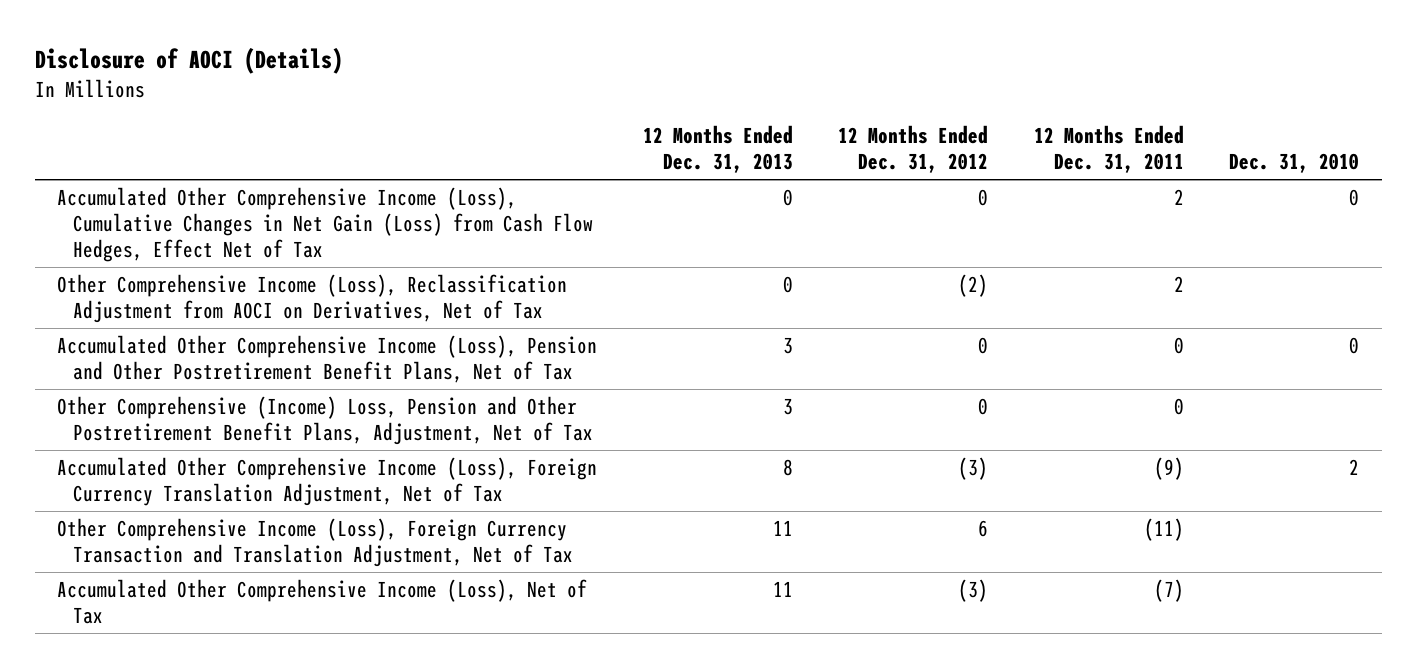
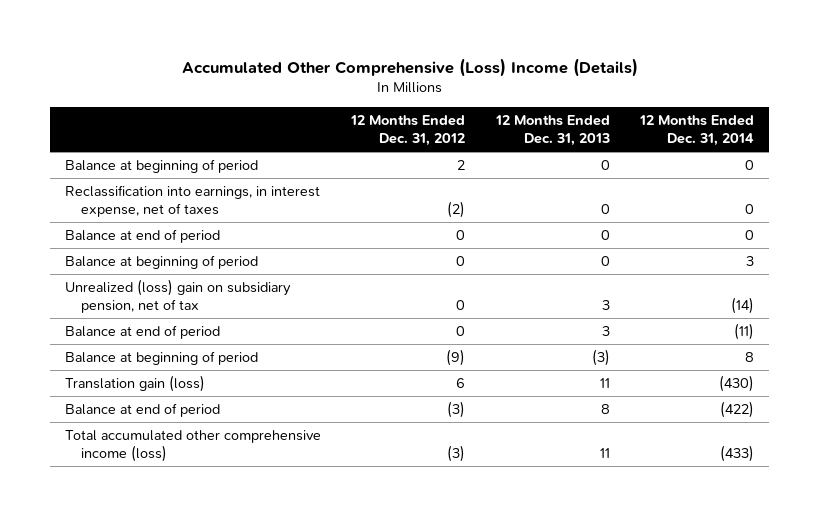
[34,46,343,74] Disclosure of AOCI (Details) -> [181,57,638,77] Accumulated Other Comprehensive (Loss) Income (Details)
[1033,125,1184,173] 12 Months Ended Dec. 31, 2011 -> none
[1229,152,1360,173] Dec. 31, 2010 -> none
none -> [638,114,754,146] 12 Months Ended Dec. 31, 2014
[57,187,593,262] Accumulated Other Comprehensive Income (Loss), Cumulative Changes in Net Gain (Loss) from Cash Flow Hedges, Effect Net of Tax -> none
[57,335,598,383] Accumulated Other Comprehensive Income (Loss), Pension and Other Postretirement Benefit Plans, Net of Tax -> none
[57,457,598,506] Accumulated Other Comprehensive Income (Loss), Foreign Currency Translation Adjustment, Net of Tax -> none
none -> [65,159,259,174] Balance at beginning of period
[57,274,568,323] Other Comprehensive Income (Loss), Reclassification Adjustment from AOCI on Derivatives, Net of Tax -> [65,185,321,218] Reclassification into earnings, in interest expense, net of taxes
none -> [65,229,221,244] Balance at end of period
none -> [65,255,259,270] Balance at beginning of period
[57,396,593,445] Other Comprehensive (Income) Loss, Pension and Other Postretirement Benefit Plans, Adjustment, Net of Tax -> [65,279,292,314] Unrealized (loss) gain on subsidiary pension, net of tax
none -> [65,325,221,340] Balance at end of period
none -> [65,351,259,366] Balance at beginning of period
[57,518,573,567] Other Comprehensive Income (Loss), Foreign Currency Transaction and Translation Adjustment, Net of Tax -> [65,375,206,393] Translation gain (loss)
none -> [65,403,221,418] Balance at end of period
[57,579,588,624] Accumulated Other Comprehensive Income (Loss), Net of Tax -> [65,430,322,463] Total accumulated other comprehensive income (loss)

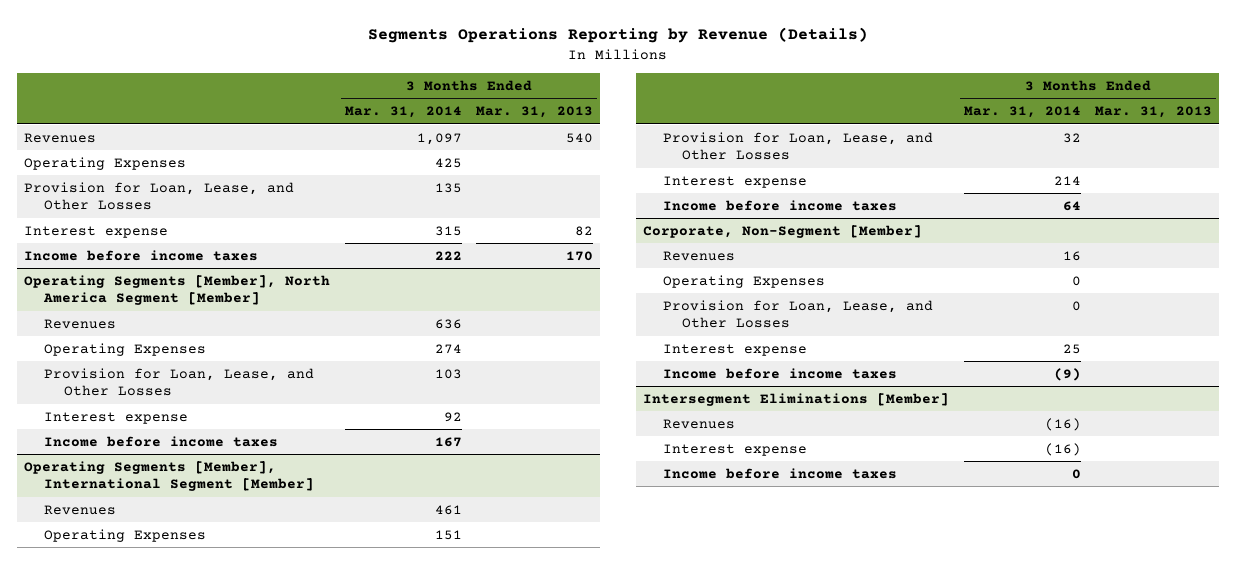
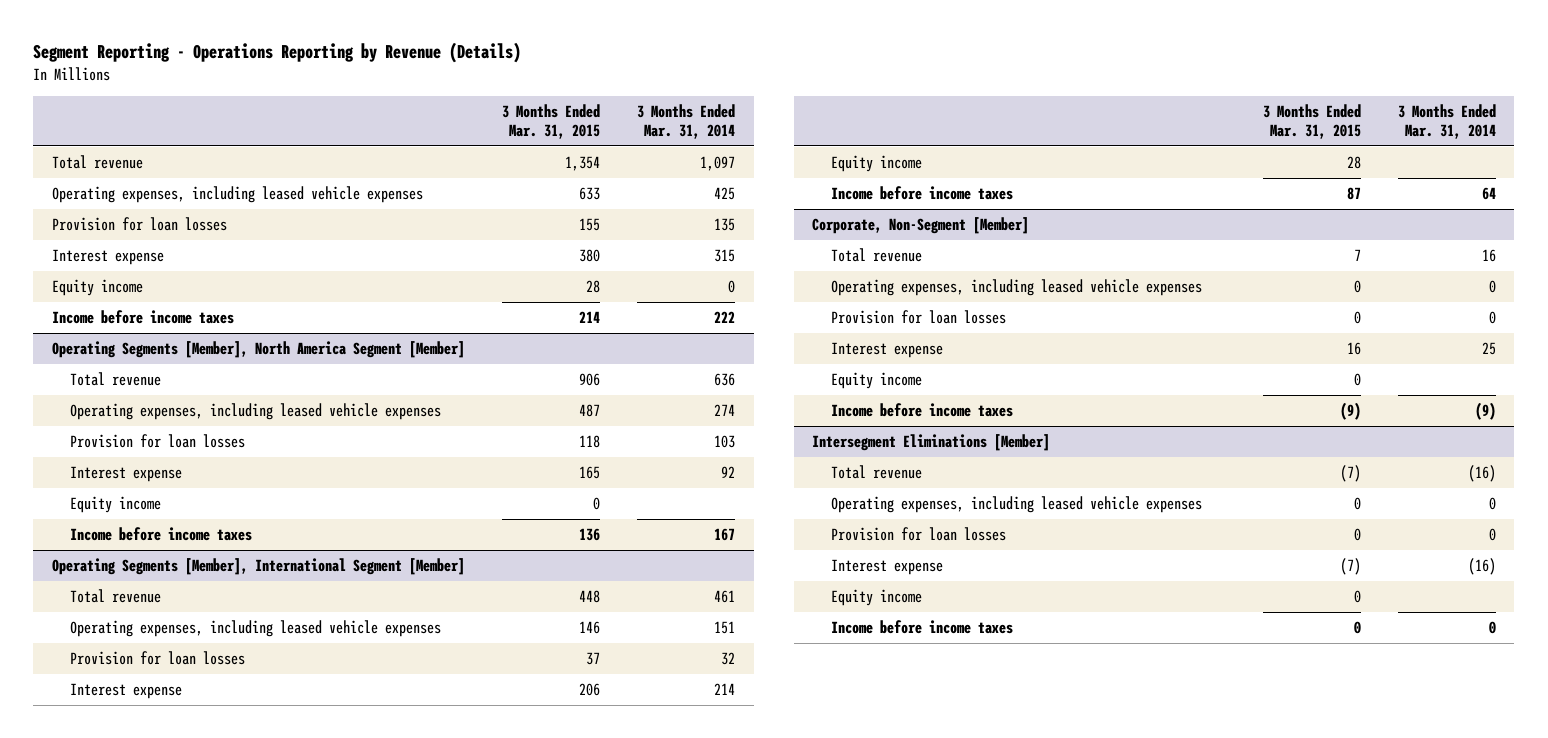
[368,27,869,44] Segments Operations Reporting by Revenue (Details) -> [33,42,522,64] Segment Reporting - Operations Reporting by Revenue (Details)
[476,106,594,119] Mar. 31, 2013 -> none
none -> [502,104,601,139] 3 Months Ended Mar. 31, 2015
[24,132,97,143] Revenues -> [51,155,143,170] Total revenue
[24,156,187,170] Operating Expenses -> [51,186,423,204] Operating expenses, including leased vehicle expenses
[24,181,295,211] Provision for Loan, Lease, and Other Losses -> [51,217,227,232] Provision for loan losses
none -> [51,279,143,297] Equity income
[44,318,117,329] Revenues -> [70,372,162,387] Total revenue
[44,342,207,356] Operating Expenses -> [70,403,442,421] Operating expenses, including leased vehicle expenses
[44,367,315,397] Provision for Loan, Lease, and Other Losses -> [70,434,246,449] Provision for loan losses
none -> [70,496,162,514] Equity income
[44,504,117,515] Revenues -> [70,589,162,604] Total revenue
[44,528,207,542] Operating Expenses -> [70,620,442,638] Operating expenses, including leased vehicle expenses
[662,131,933,161] Provision for Loan, Lease, and Other Losses -> [70,651,246,666] Provision for loan losses
none -> [830,155,922,173] Equity income
[662,250,735,261] Revenues -> [830,248,922,263] Total revenue
[662,274,825,288] Operating Expenses -> [830,279,1202,297] Operating expenses, including leased vehicle expenses
[662,299,933,329] Provision for Loan, Lease, and Other Losses -> [830,310,1006,325] Provision for loan losses
none -> [830,372,922,390] Equity income
[662,418,735,429] Revenues -> [830,465,922,480] Total revenue
none -> [830,496,1202,514] Operating expenses, including leased vehicle expenses
none -> [830,527,1006,542] Provision for loan losses
none -> [830,589,922,607] Equity income

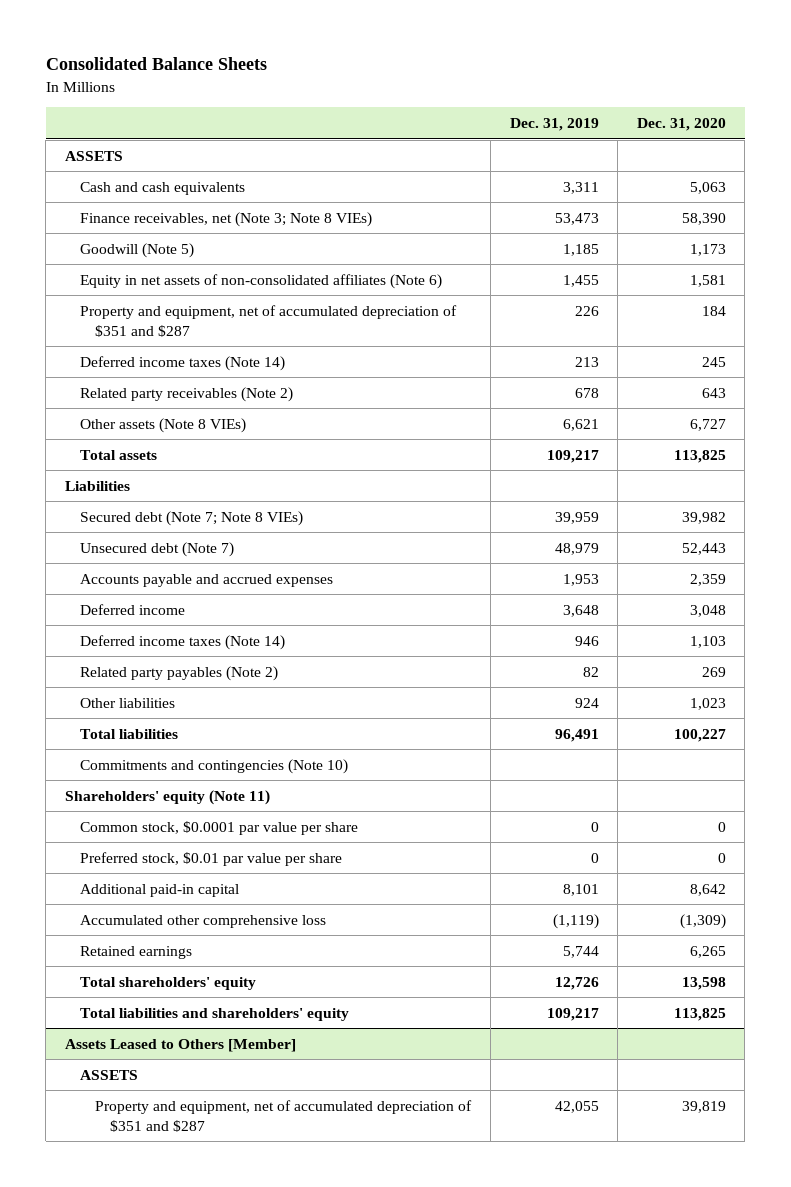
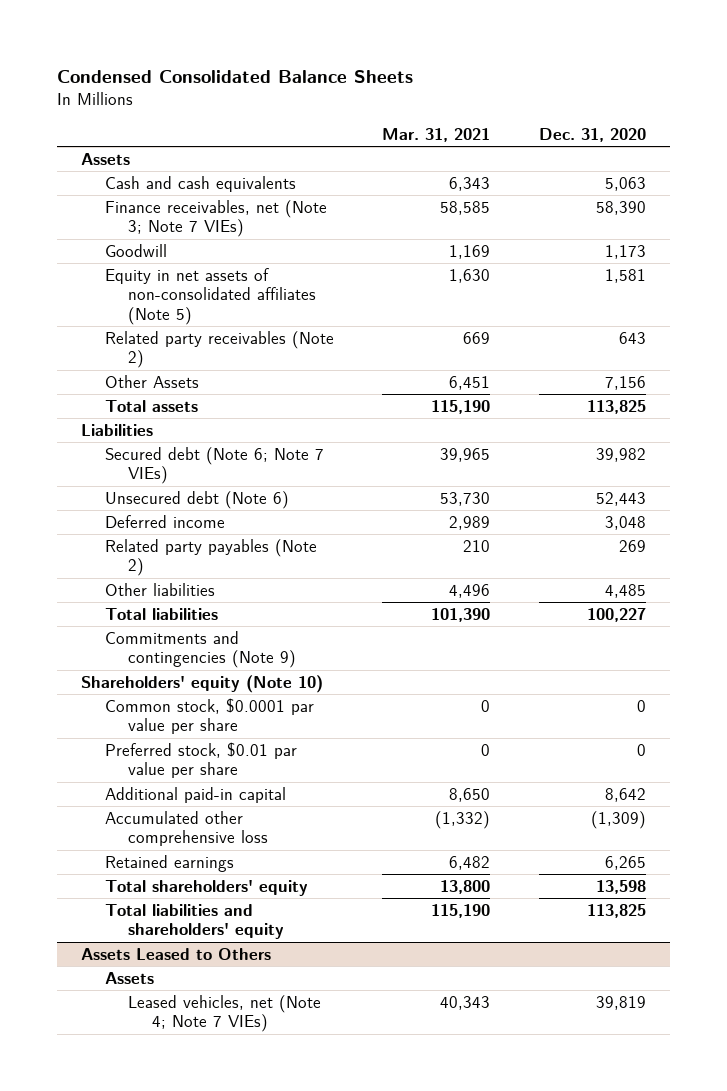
[45,57,267,71] Consolidated Balance Sheets -> [57,70,414,84] Condensed Consolidated Balance Sheets
[509,118,599,132] Dec. 31, 2019 -> none
none -> [382,127,491,142] Mar. 31, 2021
[65,150,124,161] ASSETS -> [81,153,131,166] Assets
[80,304,458,337] Property and equipment, net of accumulated depreciation of $351 and $287 -> none
[80,355,286,371] Deferred income taxes (Note 14) -> none
[80,211,373,227] Finance receivables, net (Note 3; Note 8 VIEs) -> [104,200,327,238] Finance receivables, net (Note 3; Note 7 VIEs)
[80,242,195,258] Goodwill (Note 5) -> [104,244,167,258] Goodwill
[80,273,443,289] Equity in net assets of non-consolidated affiliates (Note 6) -> [104,268,317,325] Equity in net assets of non-consolidated affiliates (Note 5)
[80,417,247,433] Other assets (Note 8 VIEs) -> [104,375,199,389] Other Assets
[689,418,726,431] 6,727 -> [604,376,646,391] 7,156
[80,573,334,587] Accounts payable and accrued expenses -> none
[80,510,304,526] Secured debt (Note 7; Note 8 VIEs) -> [104,447,324,485] Secured debt (Note 6; Note 7 VIEs)
[80,541,235,557] Unsecured debt (Note 7) -> [104,491,289,510] Unsecured debt (Note 6)
[80,634,286,650] Deferred income taxes (Note 14) -> none
[689,697,726,710] 1,023 -> [604,584,646,599] 4,485
[80,758,349,774] Commitments and contingencies (Note 10) -> [104,631,297,669] Commitments and contingencies (Note 9)
[65,789,271,805] Shareholders' equity (Note 11) -> [81,675,324,694] Shareholders' equity (Note 10)
[65,1038,297,1052] Assets Leased to Others [Member] -> [81,948,272,961] Assets Leased to Others
[80,1069,139,1080] ASSETS -> [104,972,154,985] Assets
[95,1099,473,1132] Property and equipment, net of accumulated depreciation of $351 and $287 -> [128,995,322,1033] Leased vehicles, net (Note 4; Note 7 VIEs)

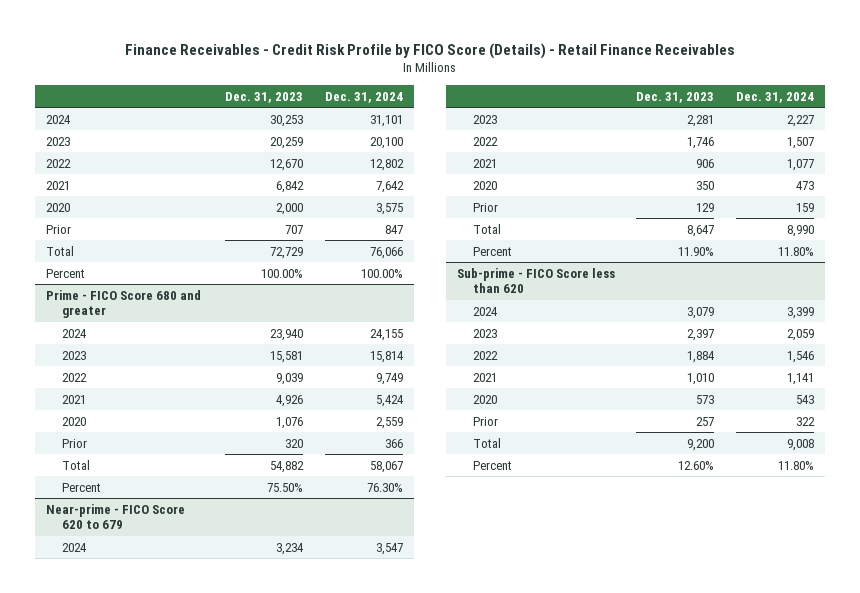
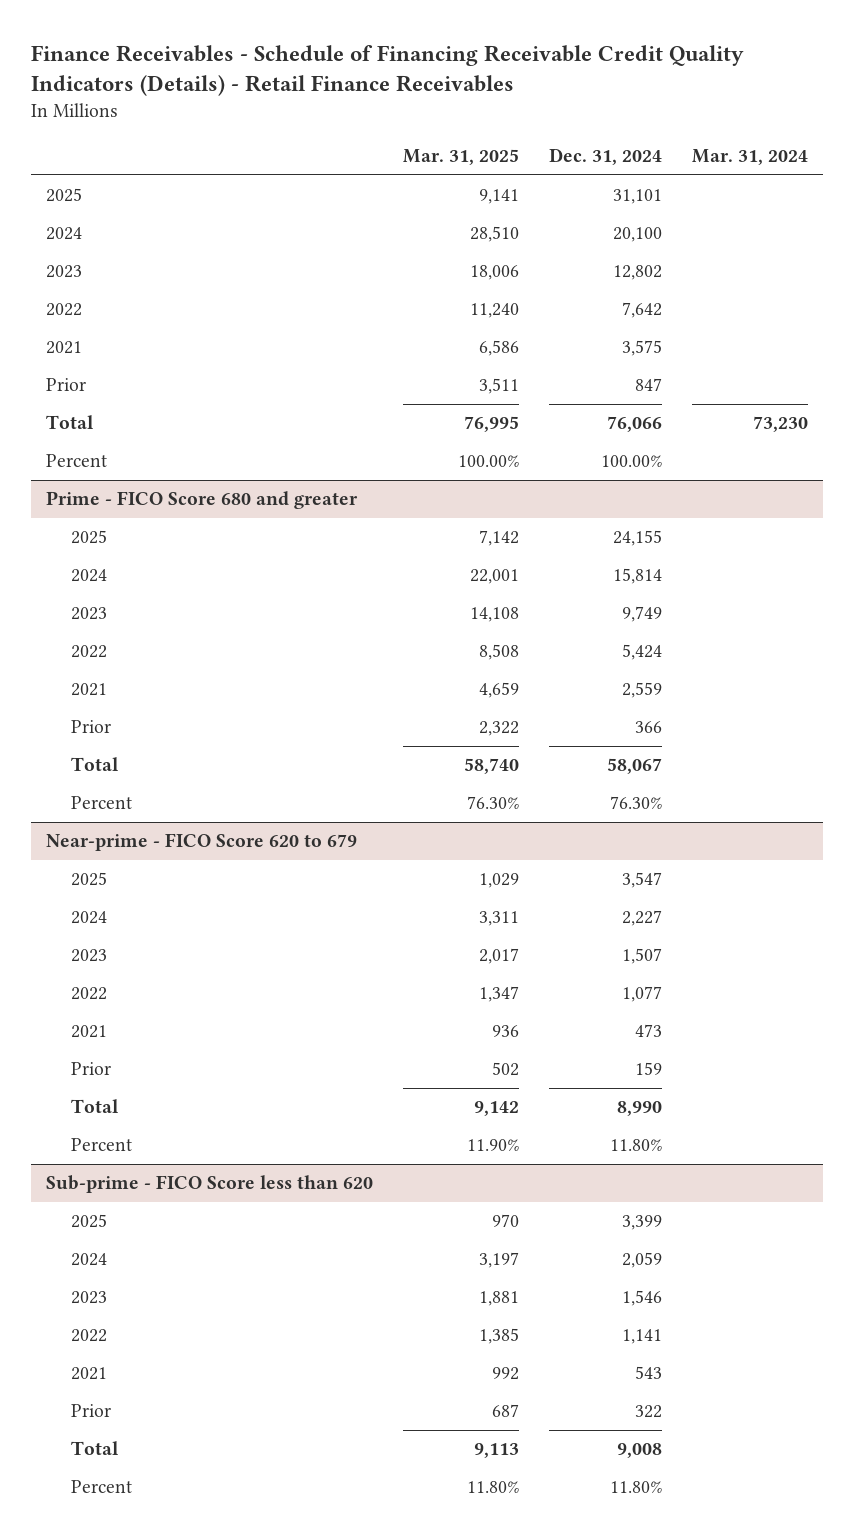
[124,42,735,59] Finance Receivables - Credit Risk Profile by FICO Score (Details) - Retail Finance Receivables -> [31,45,745,97] Finance Receivables - Schedule of Financing Receivable Credit Quality Indicators (Details) - Retail Finance Receivables
[225,91,304,103] Dec. 31, 2023 -> none
none -> [403,149,520,166] Mar. 31, 2025
none -> [692,149,809,166] Mar. 31, 2024
[45,202,70,212] 2020 -> none
none -> [46,188,83,203] 2025
[369,114,403,127] 31,101 -> [613,227,663,243] 20,100
[369,136,403,149] 20,100 -> [613,265,663,281] 12,802
[369,158,404,171] 12,802 -> [622,302,663,319] 7,642
[375,180,404,193] 7,642 -> [622,340,663,357] 3,575
[61,416,86,426] 2020 -> none
none -> [71,530,108,545] 2025
[369,328,403,341] 24,155 -> [613,568,663,585] 15,814
[369,350,404,363] 15,814 -> [622,606,663,623] 9,749
[375,372,403,385] 9,749 -> [622,644,663,661] 5,424
[375,394,404,407] 5,424 -> [622,682,663,699] 2,559
[472,180,497,190] 2020 -> none
none -> [71,872,108,887] 2025
[375,542,403,555] 3,547 -> [622,910,663,927] 2,227
[787,114,815,127] 2,227 -> [622,948,663,965] 1,507
[787,136,815,149] 1,507 -> [622,986,663,1003] 1,077
[787,158,815,171] 1,077 -> [635,1024,663,1038] 473
[472,394,497,404] 2020 -> none
none -> [71,1214,108,1229] 2025
[787,306,815,319] 3,399 -> [622,1252,663,1269] 2,059
[787,328,815,341] 2,059 -> [622,1290,663,1307] 1,546
[787,350,815,363] 1,546 -> [622,1329,663,1345] 1,141
[787,372,815,385] 1,141 -> [635,1366,663,1380] 543

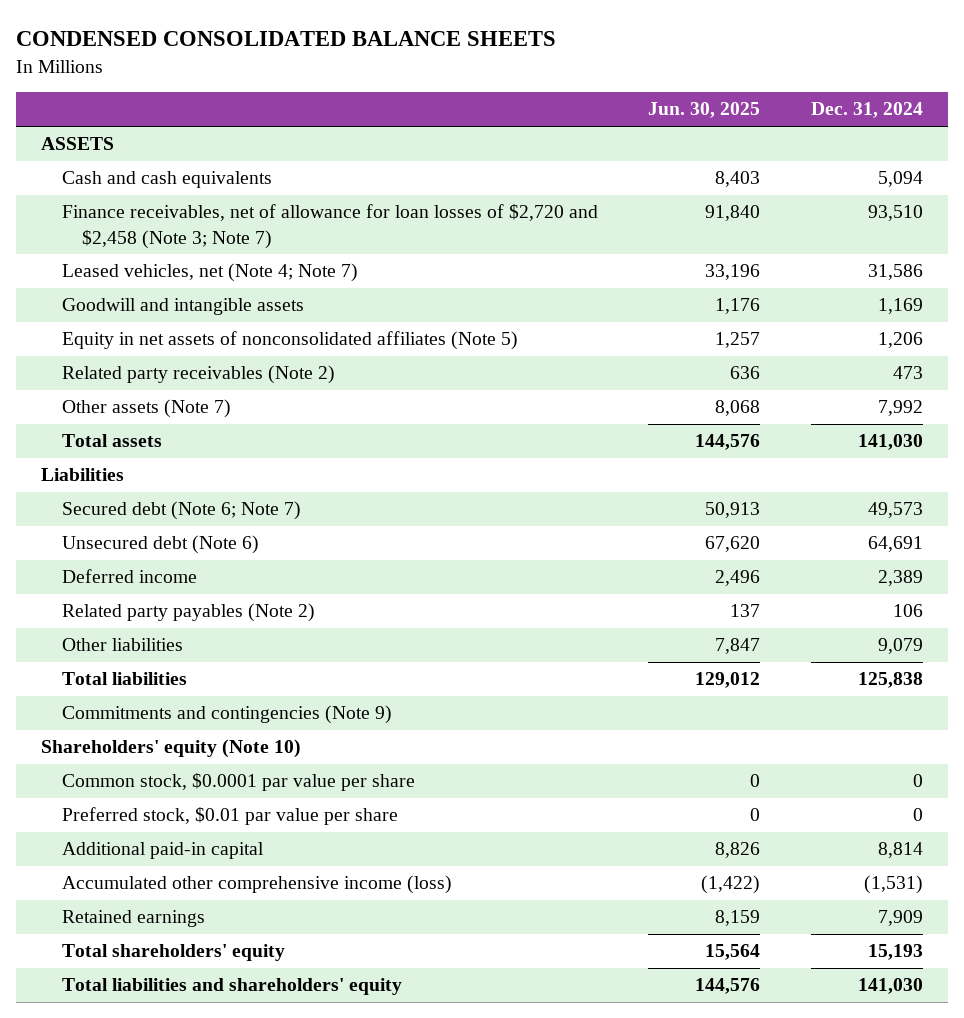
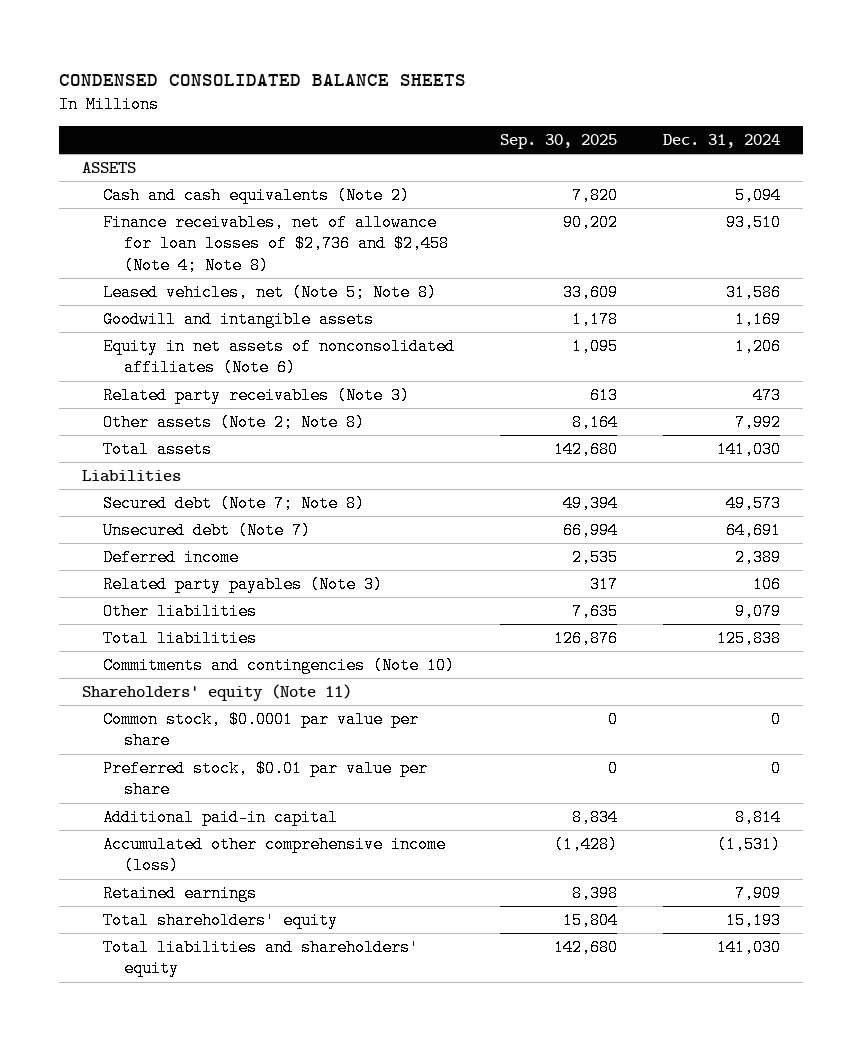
[648,102,761,119] Jun. 30, 2025 -> none
none -> [500,134,618,150] Sep. 30, 2025
[61,171,272,189] Cash and cash equivalents -> [103,186,411,204] Cash and cash equivalents (Note 2)
[61,204,598,249] Finance receivables, net of allowance for loan losses of $2,720 and $2,458 (Note 3; Note 7) -> [103,213,450,275] Finance receivables, net of allowance for loan losses of $2,736 and $2,458 (Note 4; Note 8)
[61,263,358,283] Leased vehicles, net (Note 4; Note 7) -> [103,283,438,301] Leased vehicles, net (Note 5; Note 8)
[61,331,518,351] Equity in net assets of nonconsolidated affiliates (Note 5) -> [103,337,456,377] Equity in net assets of nonconsolidated affiliates (Note 6)
[61,365,335,385] Related party receivables (Note 2) -> [103,386,411,404] Related party receivables (Note 3)
[61,399,231,419] Other assets (Note 7) -> [103,413,366,431] Other assets (Note 2; Note 8)
[61,501,301,521] Secured debt (Note 6; Note 7) -> [103,494,366,512] Secured debt (Note 7; Note 8)
[61,535,259,555] Unsecured debt (Note 6) -> [103,521,312,539] Unsecured debt (Note 7)
[61,603,315,623] Related party payables (Note 2) -> [103,575,384,593] Related party payables (Note 3)
[61,705,392,725] Commitments and contingencies (Note 9) -> [103,656,456,674] Commitments and contingencies (Note 10)
[41,739,302,759] Shareholders' equity (Note 10) -> [81,683,352,701] Shareholders' equity (Note 11)

